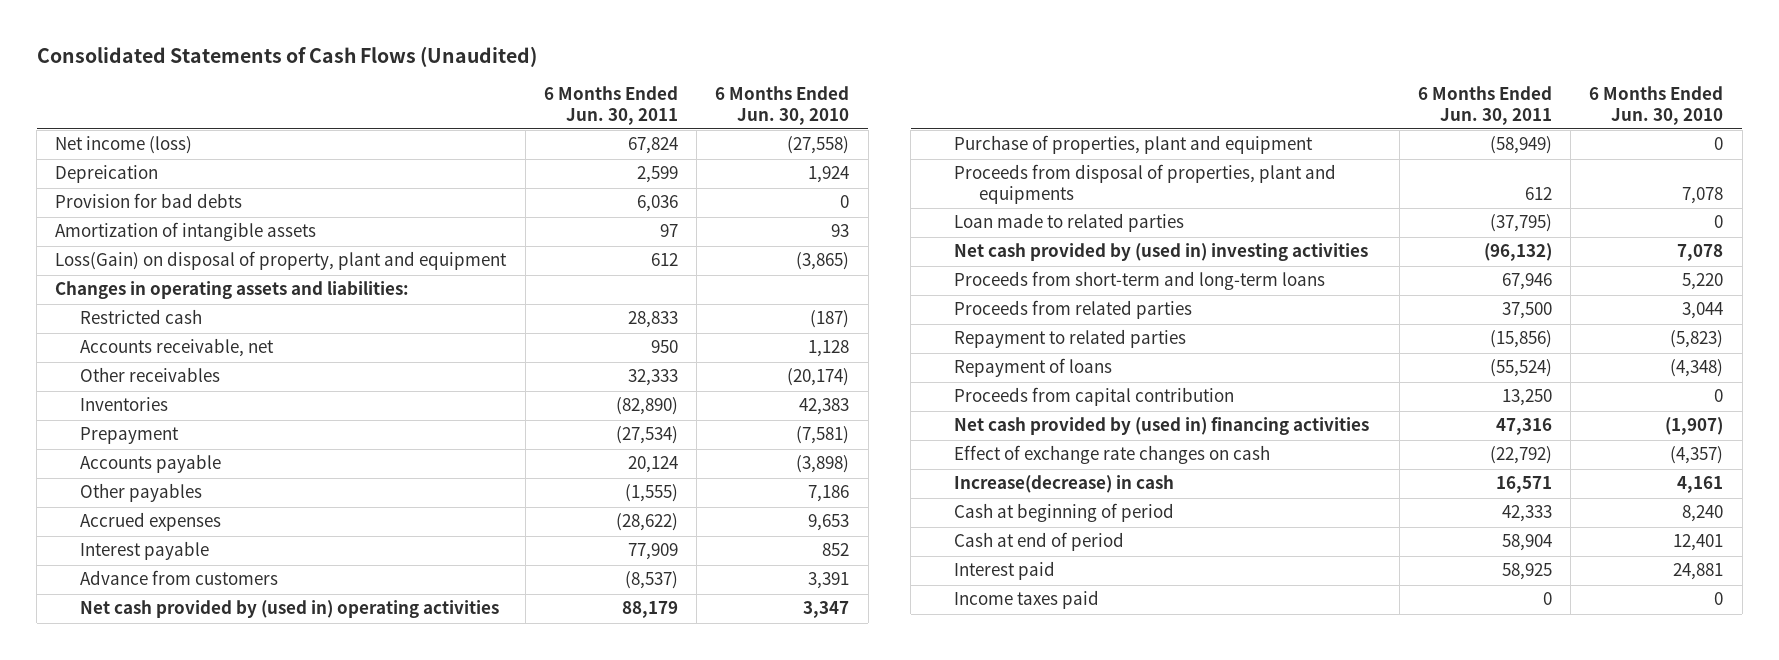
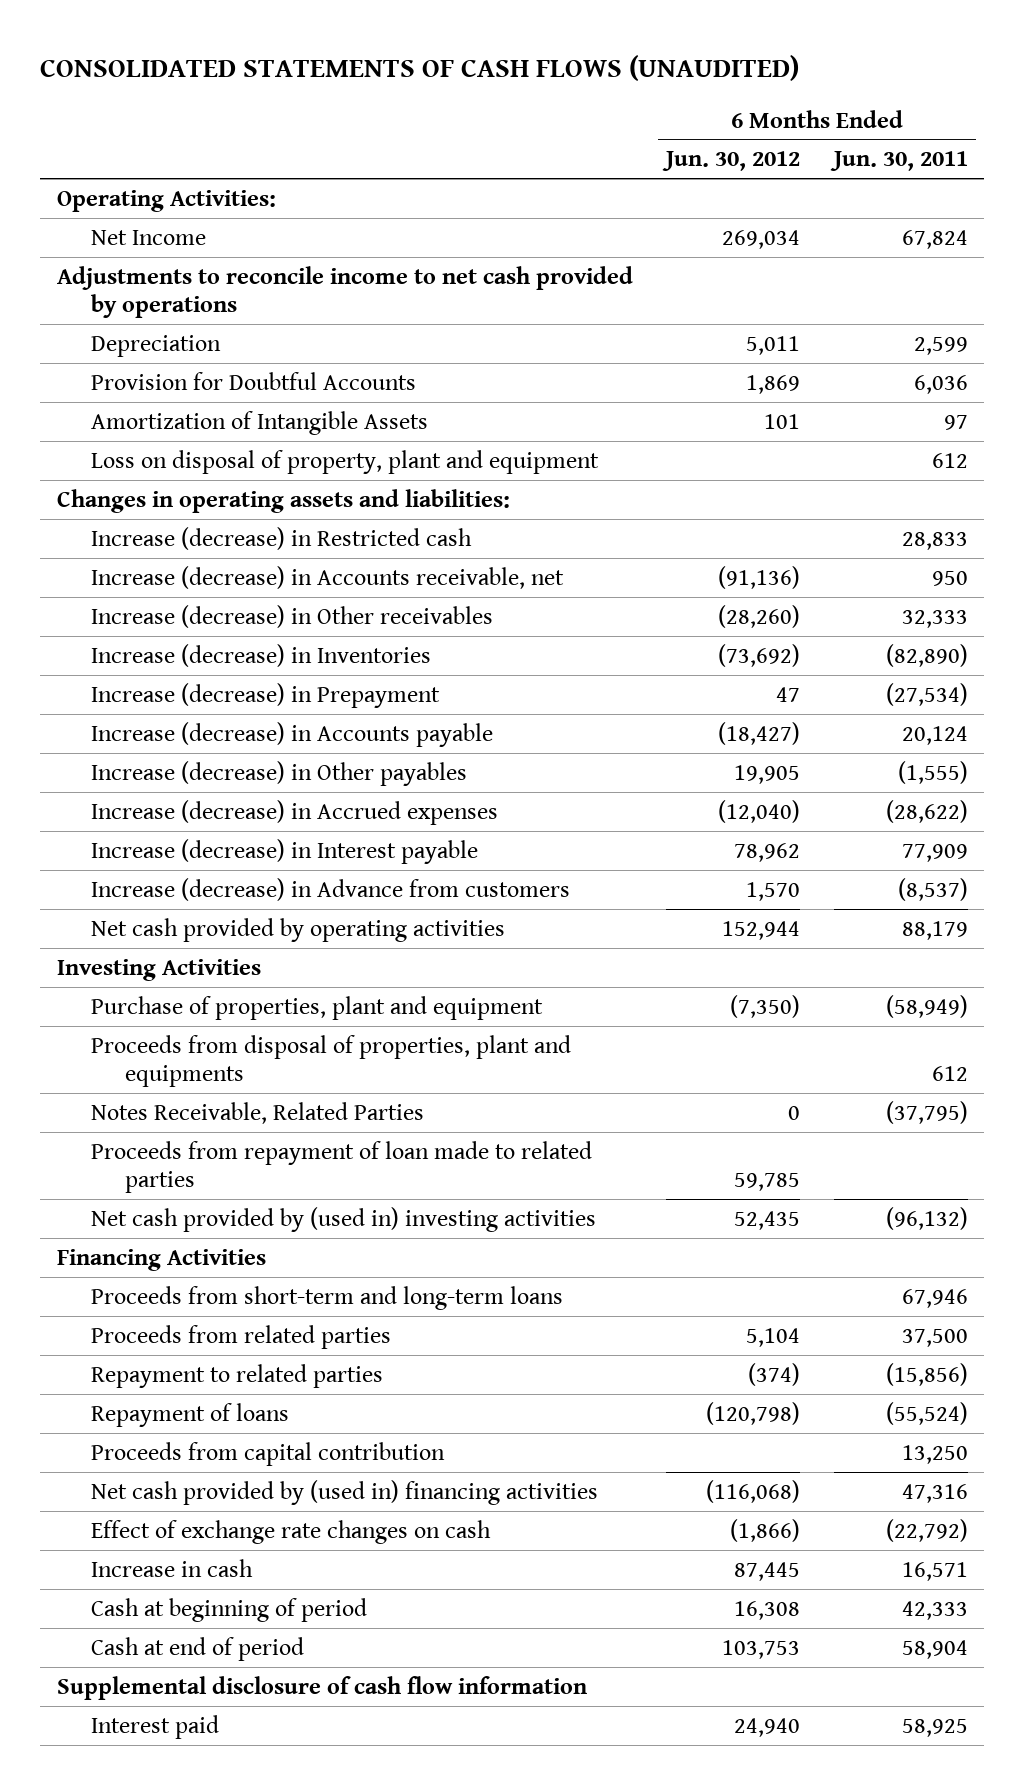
[36,45,537,67] Consolidated Statements of Cash Flows (Unaudited) -> [40,55,800,82] CONSOLIDATED STATEMENTS OF CASH FLOWS (UNAUDITED)
[715,86,850,125] 6 Months Ended Jun. 30, 2010 -> none
none -> [662,151,801,172] Jun. 30, 2012
none -> [56,189,276,212] Operating Activities:
[55,136,193,155] Net income (loss) -> [90,229,206,245] Net Income
none -> [56,265,633,319] Adjustments to reconcile income to net cash provided by operations
[55,165,159,184] Depreication -> [90,334,221,357] Depreciation
[55,193,243,209] Provision for bad debts -> [90,371,416,390] Provision for Doubtful Accounts
[55,222,317,242] Amortization of intangible assets -> [90,410,428,435] Amortization of Intangible Assets
[55,251,508,271] Loss(Gain) on disposal of property, plant and equipment -> [90,449,599,474] Loss on disposal of property, plant and equipment
[80,309,203,325] Restricted cash -> [90,526,472,550] Increase (decrease) in Restricted cash
[80,338,275,358] Accounts receivable, net -> [90,565,564,589] Increase (decrease) in Accounts receivable, net
[80,367,221,383] Other receivables -> [90,604,493,628] Increase (decrease) in Other receivables
[80,397,169,412] Inventories -> [90,643,431,667] Increase (decrease) in Inventories
[80,427,180,445] Prepayment -> [90,682,440,708] Increase (decrease) in Prepayment
[80,454,222,474] Accounts payable -> [90,721,493,747] Increase (decrease) in Accounts payable
[80,483,203,503] Other payables -> [90,760,467,786] Increase (decrease) in Other payables
[80,512,222,532] Accrued expenses -> [90,799,498,825] Increase (decrease) in Accrued expenses
[80,541,210,561] Interest payable -> [90,838,478,864] Increase (decrease) in Interest payable
[80,570,279,586] Advance from customers -> [90,877,570,901] Increase (decrease) in Advance from customers
[80,600,500,619] Net cash provided by (used in) operating activities -> [90,917,505,942] Net cash provided by operating activities
none -> [56,958,261,981] Investing Activities
[954,213,1185,233] Loan made to related parties -> [90,1101,424,1124] Notes Receivable, Related Parties
none -> [90,1140,592,1194] Proceeds from repayment of loan made to related parties
none -> [56,1248,266,1271] Financing Activities
[954,475,1175,494] Increase(decrease) in cash -> [90,1558,253,1577] Increase in cash
none -> [56,1675,587,1700] Supplemental disclosure of cash flow information
[954,590,1100,610] Income taxes paid -> none

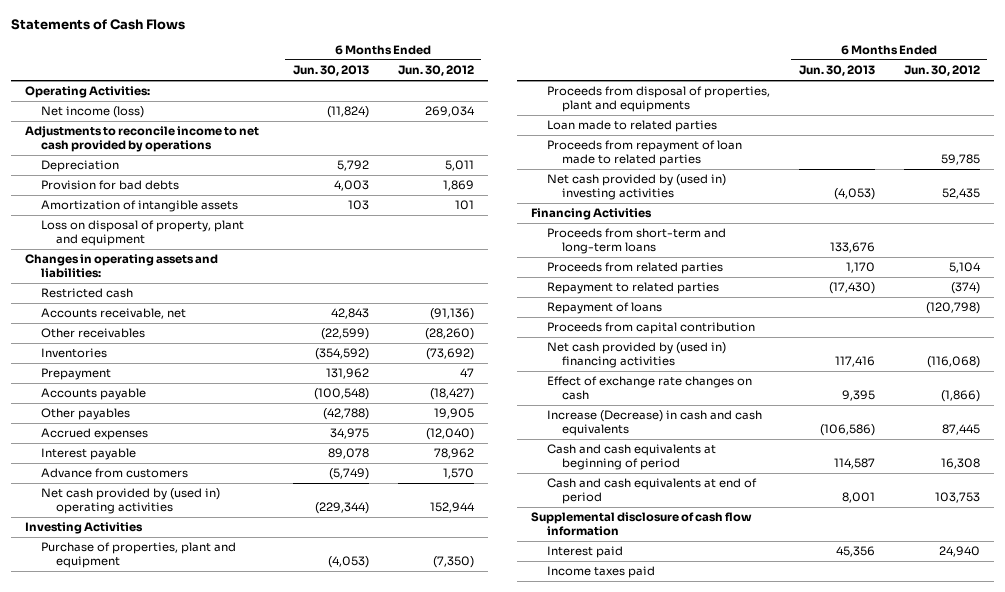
[40,55,800,82] CONSOLIDATED STATEMENTS OF CASH FLOWS (UNAUDITED) -> [10,18,185,30] Statements of Cash Flows
[829,151,968,172] Jun. 30, 2011 -> none
none -> [292,65,369,77] Jun. 30, 2013
[90,229,206,245] Net Income -> [40,106,144,119] Net income (loss)
[90,371,416,390] Provision for Doubtful Accounts -> [40,180,179,191] Provision for bad debts
[90,410,428,435] Amortization of Intangible Assets -> [40,200,238,213] Amortization of intangible assets
[90,682,440,708] Increase (decrease) in Prepayment -> none
[90,526,472,550] Increase (decrease) in Restricted cash -> [40,288,133,299] Restricted cash
[90,565,564,589] Increase (decrease) in Accounts receivable, net -> [40,308,186,320] Accounts receivable, net
[90,604,493,628] Increase (decrease) in Other receivables -> [40,328,145,339] Other receivables
[90,643,431,667] Increase (decrease) in Inventories -> [40,348,107,359] Inventories
none -> [40,368,111,381] Prepayment
[90,721,493,747] Increase (decrease) in Accounts payable -> [40,388,146,401] Accounts payable
[90,760,467,786] Increase (decrease) in Other payables -> [40,408,130,421] Other payables
[90,799,498,825] Increase (decrease) in Accrued expenses -> [40,428,148,441] Accrued expenses
[90,838,478,864] Increase (decrease) in Interest payable -> [40,448,136,461] Interest payable
[90,877,570,901] Increase (decrease) in Advance from customers -> [40,468,188,479] Advance from customers
[90,917,505,942] Net cash provided by operating activities -> [40,488,220,515] Net cash provided by (used in) operating activities
[90,1101,424,1124] Notes Receivable, Related Parties -> none
none -> [546,120,717,133] Loan made to related parties
[90,1558,253,1577] Increase in cash -> [546,410,762,437] Increase (Decrease) in cash and cash equivalents
[90,1597,367,1622] Cash at beginning of period -> [546,444,716,471] Cash and cash equivalents at beginning of period
[90,1636,304,1661] Cash at end of period -> [546,478,757,505] Cash and cash equivalents at end of period
none -> [546,566,655,579] Income taxes paid

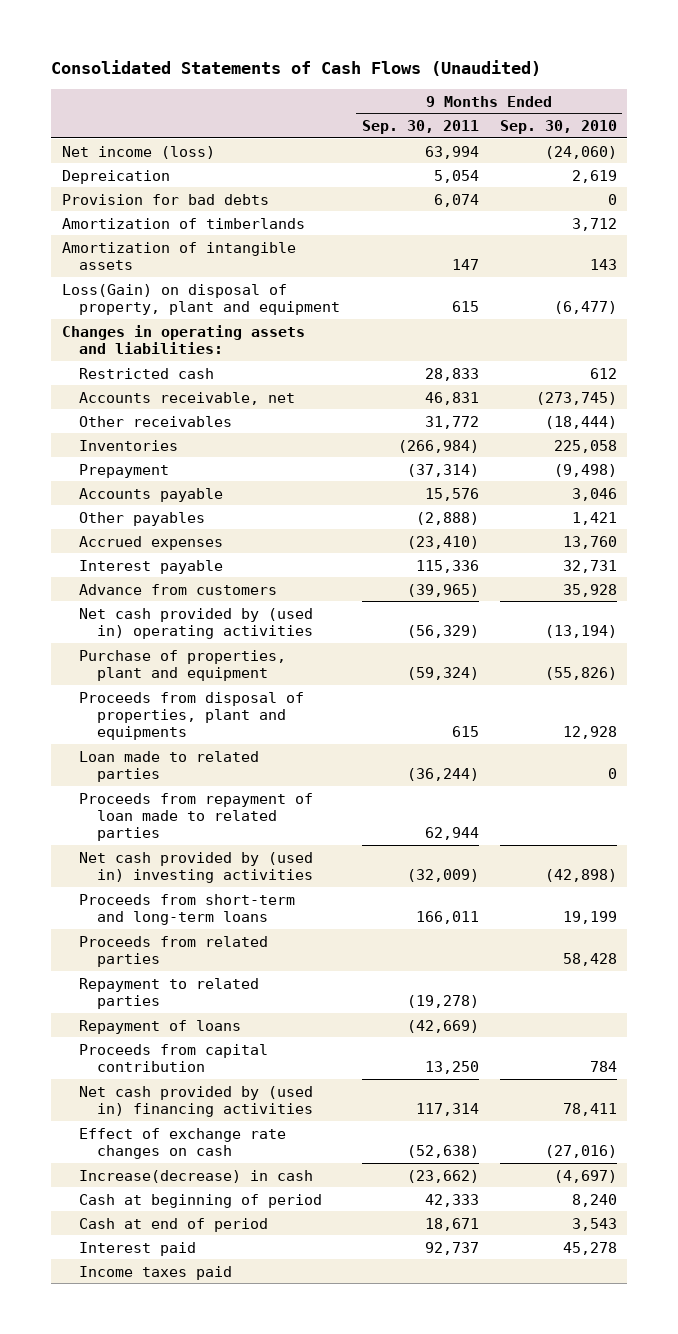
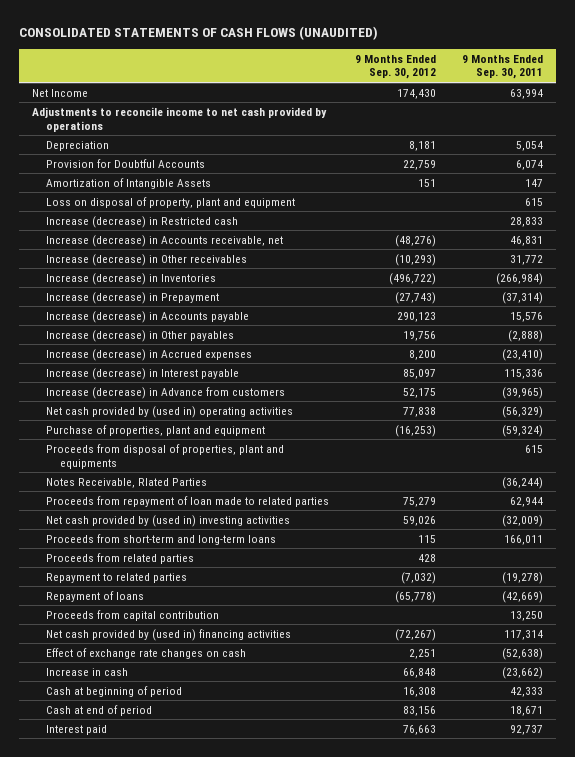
[51,60,542,77] Consolidated Statements of Cash Flows (Unaudited) -> [18,26,378,41] CONSOLIDATED STATEMENTS OF CASH FLOWS (UNAUDITED)
[499,120,617,135] Sep. 30, 2010 -> none
none -> [354,54,436,80] 9 Months Ended Sep. 30, 2012
[61,217,305,229] Amortization of timberlands -> none
[61,324,305,354] Changes in operating assets and liabilities: -> none
[61,145,215,159] Net income (loss) -> [31,88,88,97] Net Income
none -> [31,106,327,132] Adjustments to reconcile income to net cash provided by operations
[61,169,170,184] Depreication -> [45,140,109,151] Depreciation
[61,193,269,205] Provision for bad debts -> [45,158,205,168] Provision for Doubtful Accounts
[61,241,296,270] Amortization of intangible assets -> [45,177,211,189] Amortization of Intangible Assets
[61,283,341,315] Loss(Gain) on disposal of property, plant and equipment -> [45,196,295,208] Loss on disposal of property, plant and equipment
[79,367,215,379] Restricted cash -> [45,215,238,228] Increase (decrease) in Restricted cash
[79,391,296,405] Accounts receivable, net -> [45,234,283,247] Increase (decrease) in Accounts receivable, net
[79,415,233,427] Other receivables -> [45,253,247,266] Increase (decrease) in Other receivables
[79,439,179,451] Inventories -> [45,272,216,285] Increase (decrease) in Inventories
[79,463,170,478] Prepayment -> [45,291,219,304] Increase (decrease) in Prepayment
[79,487,224,502] Accounts payable -> [45,310,249,323] Increase (decrease) in Accounts payable
[79,511,206,526] Other payables -> [45,329,234,342] Increase (decrease) in Other payables
[79,535,224,550] Accrued expenses -> [45,348,252,361] Increase (decrease) in Accrued expenses
[79,559,224,574] Interest payable -> [45,367,239,380] Increase (decrease) in Interest payable
[79,583,278,595] Advance from customers -> [45,386,285,399] Increase (decrease) in Advance from customers
[79,750,260,782] Loan made to related parties -> [45,477,207,488] Notes Receivable, Rlated Parties
[79,1169,314,1183] Increase(decrease) in cash -> [45,667,128,676] Increase in cash
[79,1265,233,1280] Income taxes paid -> none

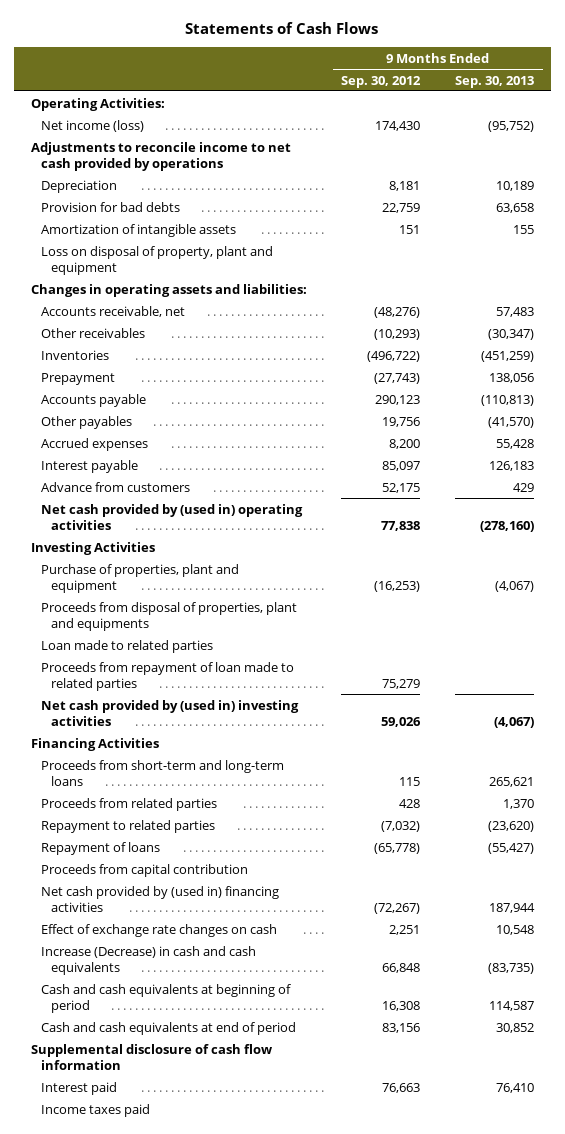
[18,26,378,41] CONSOLIDATED STATEMENTS OF CASH FLOWS (UNAUDITED) -> [185,22,379,35] Statements of Cash Flows
[461,54,543,80] 9 Months Ended Sep. 30, 2011 -> none
none -> [454,75,534,88] Sep. 30, 2013
none -> [30,97,165,111] Operating Activities:
[31,88,88,97] Net Income -> [41,119,145,132] Net income (loss)
[45,158,205,168] Provision for Doubtful Accounts -> [41,201,181,212] Provision for bad debts
[45,177,211,189] Amortization of Intangible Assets -> [41,223,237,237] Amortization of intangible assets
[45,215,238,228] Increase (decrease) in Restricted cash -> none
none -> [30,283,307,297] Changes in operating assets and liabilities:
[45,234,283,247] Increase (decrease) in Accounts receivable, net -> [41,305,186,317] Accounts receivable, net
[45,253,247,266] Increase (decrease) in Other receivables -> [41,327,146,338] Other receivables
[45,272,216,285] Increase (decrease) in Inventories -> [41,349,110,360] Inventories
[45,291,219,304] Increase (decrease) in Prepayment -> [41,372,116,385] Prepayment
[45,310,249,323] Increase (decrease) in Accounts payable -> [41,393,147,407] Accounts payable
[45,329,234,342] Increase (decrease) in Other payables -> [41,415,133,429] Other payables
[45,348,252,361] Increase (decrease) in Accrued expenses -> [41,437,149,451] Accrued expenses
[45,367,239,380] Increase (decrease) in Interest payable -> [41,459,139,473] Interest payable
[45,386,285,399] Increase (decrease) in Advance from customers -> [41,481,191,492] Advance from customers
none -> [30,541,155,555] Investing Activities
[45,477,207,488] Notes Receivable, Rlated Parties -> none
none -> [41,639,214,653] Loan made to related parties
none -> [30,737,159,751] Financing Activities
[45,667,128,676] Increase in cash -> [41,945,257,976] Increase (Decrease) in cash and cash equivalents
[45,685,182,697] Cash at beginning of period -> [41,983,292,1014] Cash and cash equivalents at beginning of period
[45,704,152,716] Cash at end of period -> [41,1021,297,1035] Cash and cash equivalents at end of period
none -> [30,1043,272,1071] Supplemental disclosure of cash flow information
none -> [41,1103,151,1117] Income taxes paid

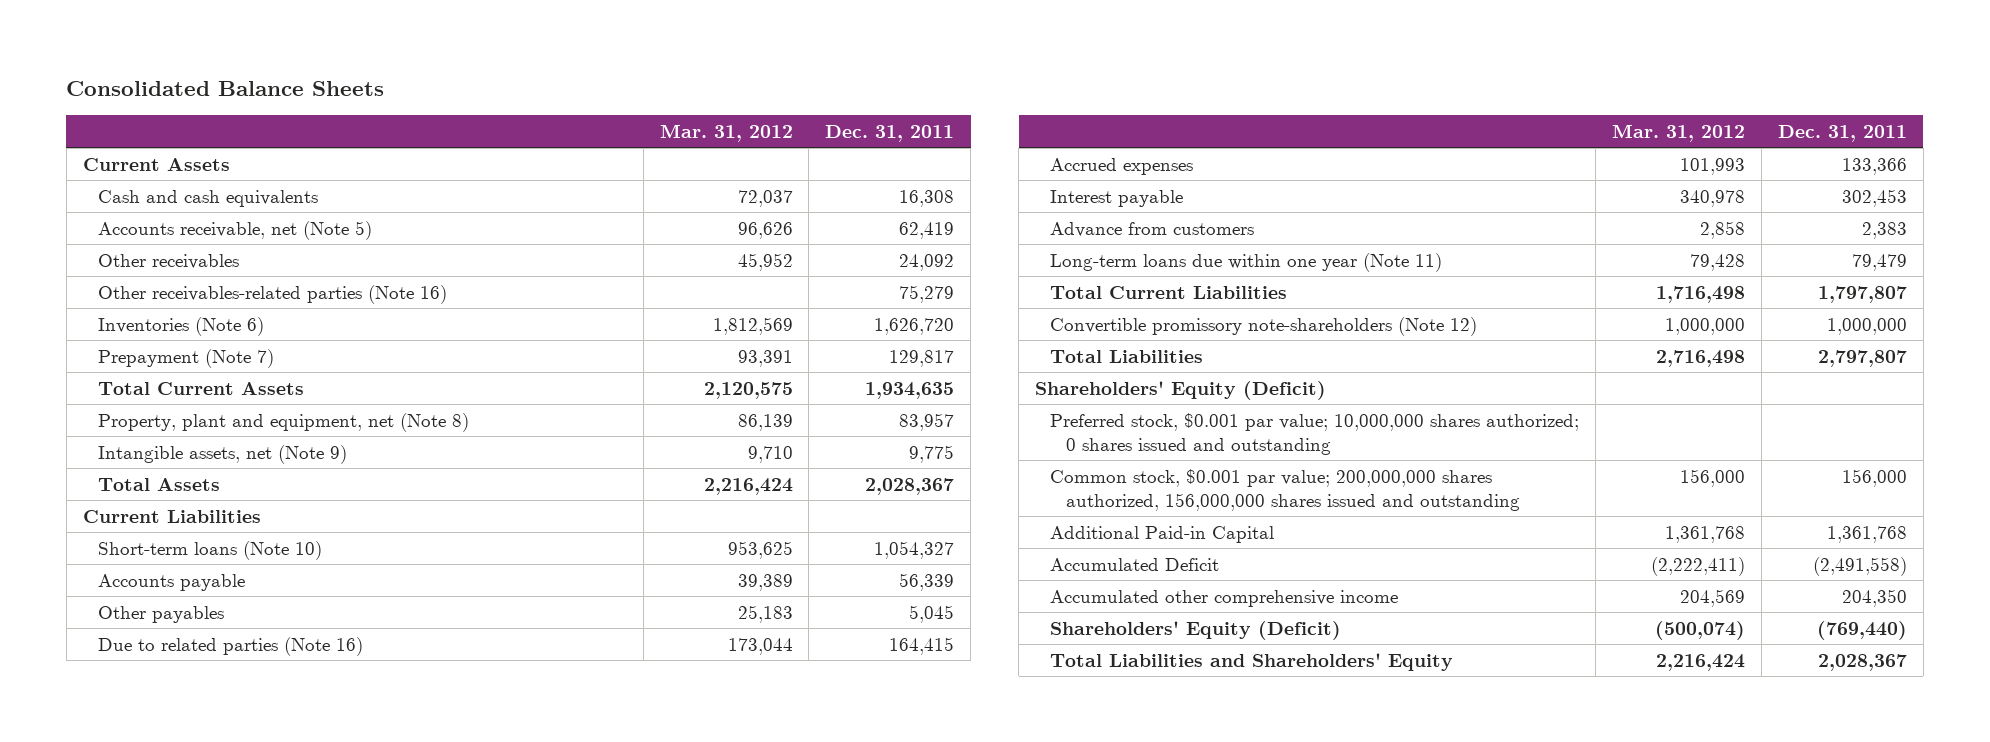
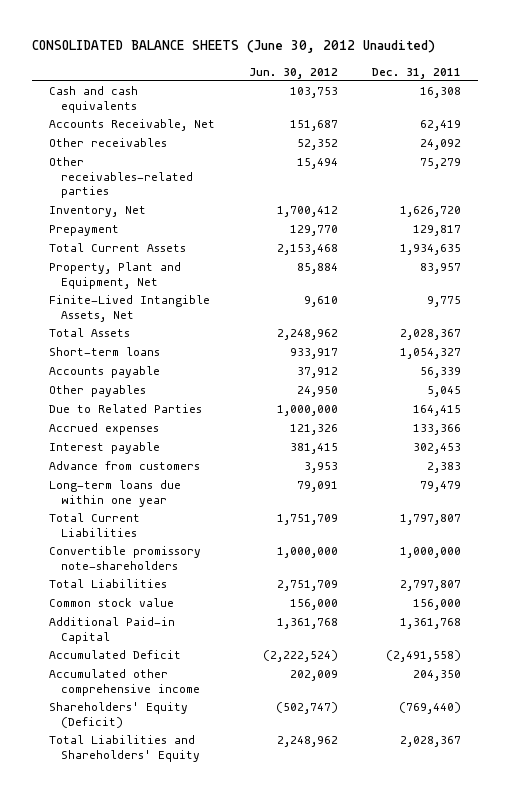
[66,81,385,97] Consolidated Balance Sheets -> [31,40,435,54] CONSOLIDATED BALANCE SHEETS (June 30, 2012 Unaudited)
[659,123,793,142] Mar. 31, 2012 -> none
none -> [249,67,339,79] Jun. 30, 2012
[82,157,230,171] Current Assets -> none
[97,220,372,240] Accounts receivable, net (Note 5) -> [48,119,215,132] Accounts Receivable, Net
[97,284,447,304] Other receivables-related parties (Note 16) -> [48,157,193,199] Other receivables-related parties
[97,316,264,336] Inventories (Note 6) -> [48,206,146,218] Inventory, Net
[97,348,274,368] Prepayment (Note 7) -> [48,225,119,237] Prepayment
[97,412,469,432] Property, plant and equipment, net (Note 8) -> [48,262,181,289] Property, Plant and Equipment, Net
[97,444,347,464] Intangible assets, net (Note 9) -> [48,295,210,322] Finite-Lived Intangible Assets, Net
[82,509,261,523] Current Liabilities -> none
[97,540,322,560] Short-term loans (Note 10) -> [48,347,160,357] Short-term loans
[97,636,363,656] Due to related parties (Note 16) -> [48,404,202,414] Due to Related Parties
[1050,252,1443,272] Long-term loans due within one year (Note 11) -> [48,480,181,507] Long-term loans due within one year
[1050,316,1478,336] Convertible promissory note-shareholders (Note 12) -> [48,546,201,570] Convertible promissory note-shareholders
[1035,380,1327,400] Shareholders' Equity (Deficit) -> none
[1050,412,1580,455] Preferred stock, $0.001 par value; 10,000,000 shares authorized; 0 shares issued and outstanding -> none
[1050,468,1520,511] Common stock, $0.001 par value; 200,000,000 shares authorized, 156,000,000 shares issued and outstanding -> [48,598,174,608] Common stock value

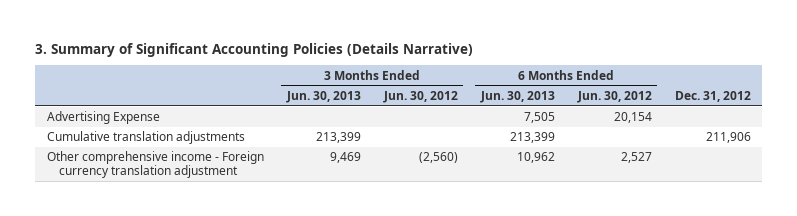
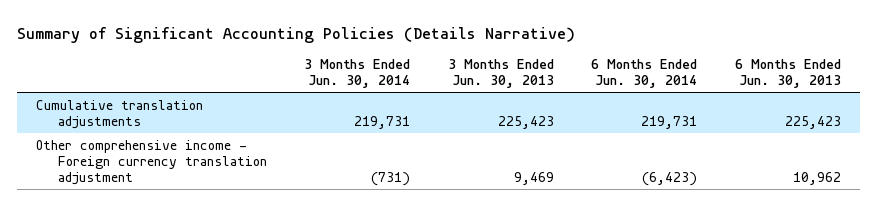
[35,42,474,57] 3. Summary of Significant Accounting Policies (Details Narrative) -> [17,26,576,43] Summary of Significant Accounting Policies (Details Narrative)
[382,90,458,103] Jun. 30, 2012 -> none
[576,90,652,103] Jun. 30, 2012 -> none
[674,90,751,102] Dec. 31, 2012 -> none
none -> [304,59,411,89] 3 Months Ended Jun. 30, 2014
none -> [591,59,698,89] 6 Months Ended Jun. 30, 2014
[46,111,160,125] Advertising Expense -> none
[315,132,361,144] 213,399 -> [497,115,554,129] 225,423
[509,132,555,144] 213,399 -> [784,115,841,129] 225,423

